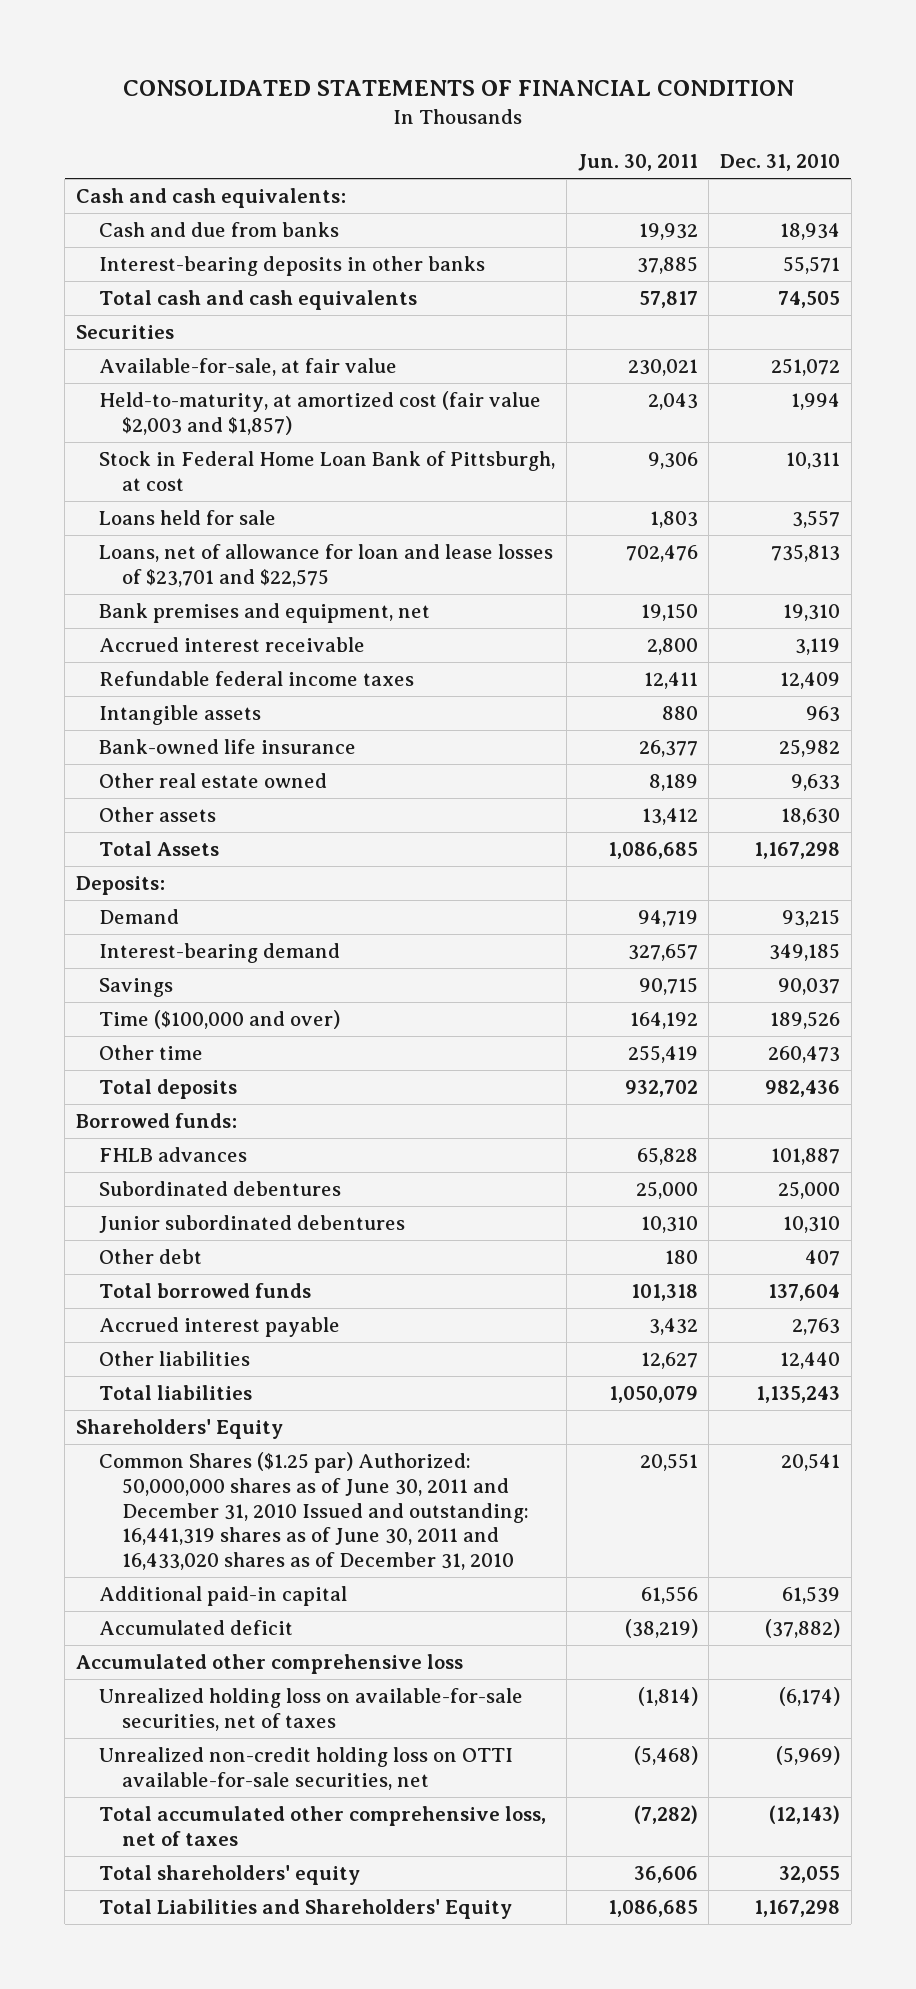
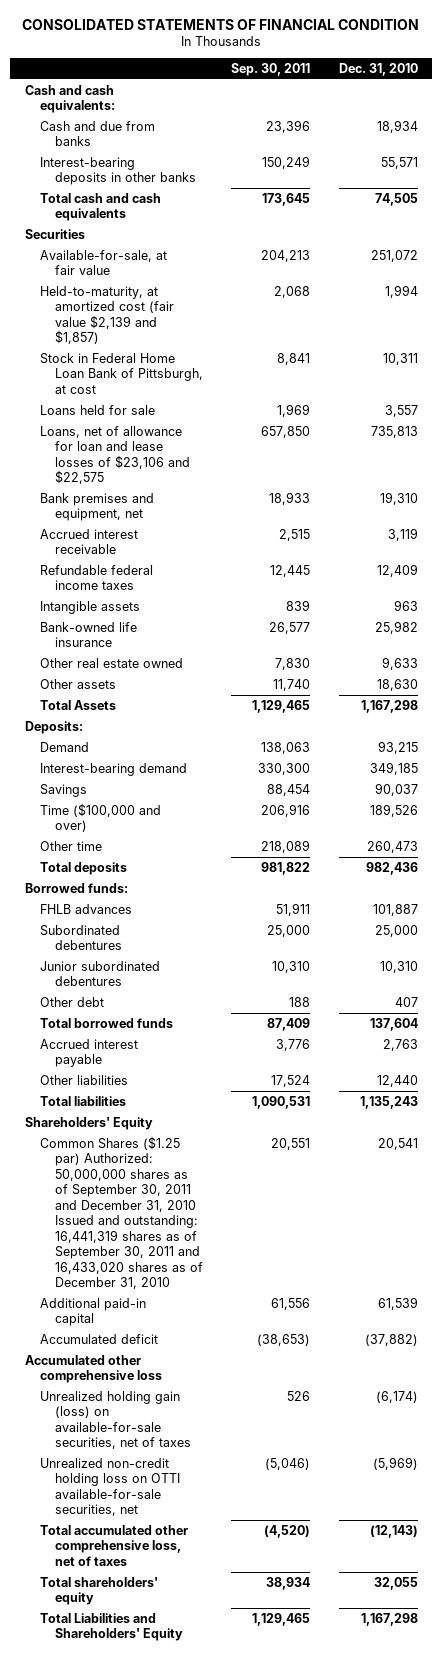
[577,154,698,172] Jun. 30, 2011 -> none
none -> [231,63,311,77] Sep. 30, 2011
[98,391,541,435] Held-to-maturity, at amortized cost (fair value $2,003 and $1,857) -> [39,285,174,345] Held-to-maturity, at amortized cost (fair value $2,139 and $1,857)
[98,544,553,587] Loans, net of allowance for loan and lease losses of $23,701 and $22,575 -> [39,425,190,485] Loans, net of allowance for loan and lease losses of $23,106 and $22,575
[98,1452,529,1571] Common Shares ($1.25 par) Authorized: 50,000,000 shares as of June 30, 2011 and December 31, 2010 Issued and outstanding: 16,441,319 shares as of June 30, 2011 and 16,433,020 shares as of December 31, 2010 -> [39,1135,203,1290] Common Shares ($1.25 par) Authorized: 50,000,000 shares as of September 30, 2011 and December 31, 2010 Issued and outstanding: 16,441,319 shares as of September 30, 2011 and 16,433,020 shares as of December 31, 2010
[98,1688,523,1731] Unrealized holding loss on available-for-sale securities, net of taxes -> [39,1390,191,1450] Unrealized holding gain (loss) on available-for-sale securities, net of taxes

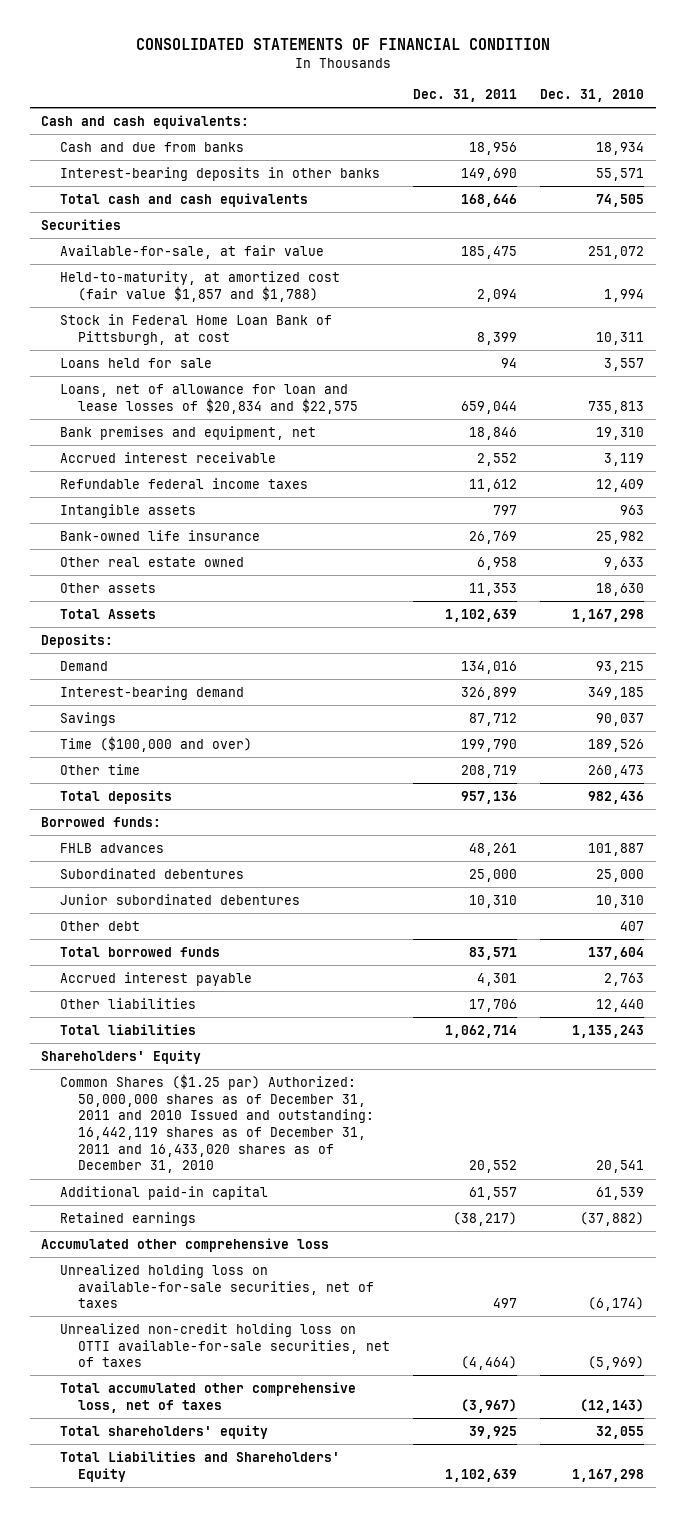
[231,63,311,77] Sep. 30, 2011 -> none
none -> [413,89,518,103] Dec. 31, 2011
[39,285,174,345] Held-to-maturity, at amortized cost (fair value $2,139 and $1,857) -> [59,270,340,302] Held-to-maturity, at amortized cost (fair value $1,857 and $1,788)
[39,425,190,485] Loans, net of allowance for loan and lease losses of $23,106 and $22,575 -> [59,383,359,414] Loans, net of allowance for loan and lease losses of $20,834 and $22,575
[39,1135,203,1290] Common Shares ($1.25 par) Authorized: 50,000,000 shares as of September 30, 2011 and December 31, 2010 Issued and outstanding: 16,441,319 shares as of September 30, 2011 and 16,433,020 shares as of December 31, 2010 -> [59,1073,375,1174] Common Shares ($1.25 par) Authorized: 50,000,000 shares as of December 31, 2011 and 2010 Issued and outstanding: 16,442,119 shares as of December 31, 2011 and 16,433,020 shares as of December 31, 2010
[39,1333,158,1344] Accumulated deficit -> [59,1211,196,1226] Retained earnings
[39,1390,191,1450] Unrealized holding gain (loss) on available-for-sale securities, net of taxes -> [59,1263,375,1309] Unrealized holding loss on available-for-sale securities, net of taxes
[39,1457,180,1517] Unrealized non-credit holding loss on OTTI available-for-sale securities, net -> [59,1322,391,1368] Unrealized non-credit holding loss on OTTI available-for-sale securities, net of taxes

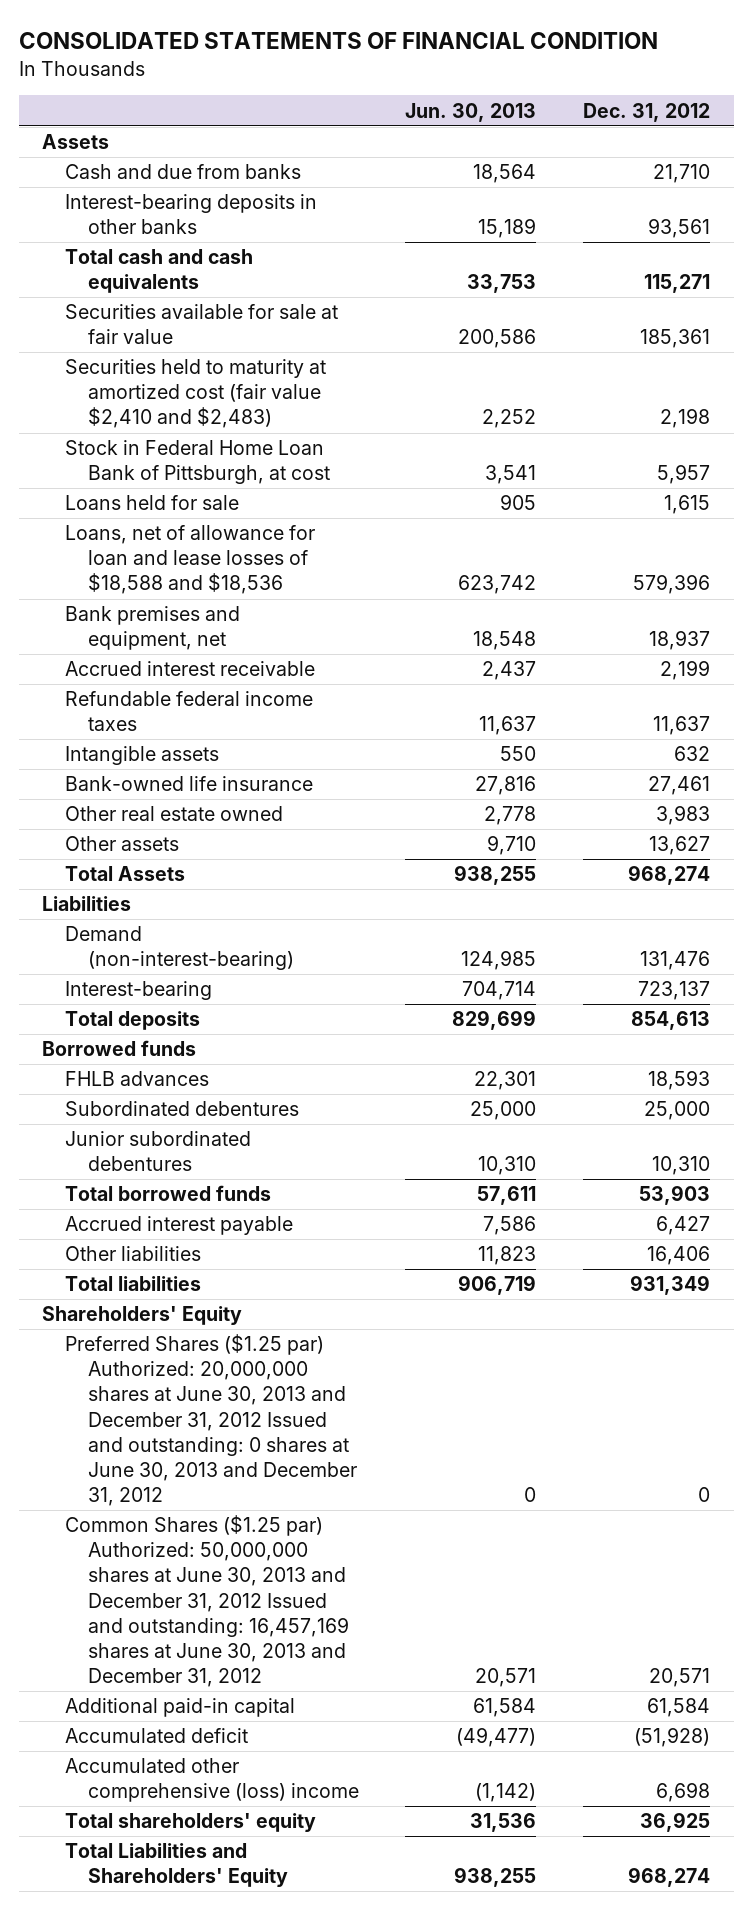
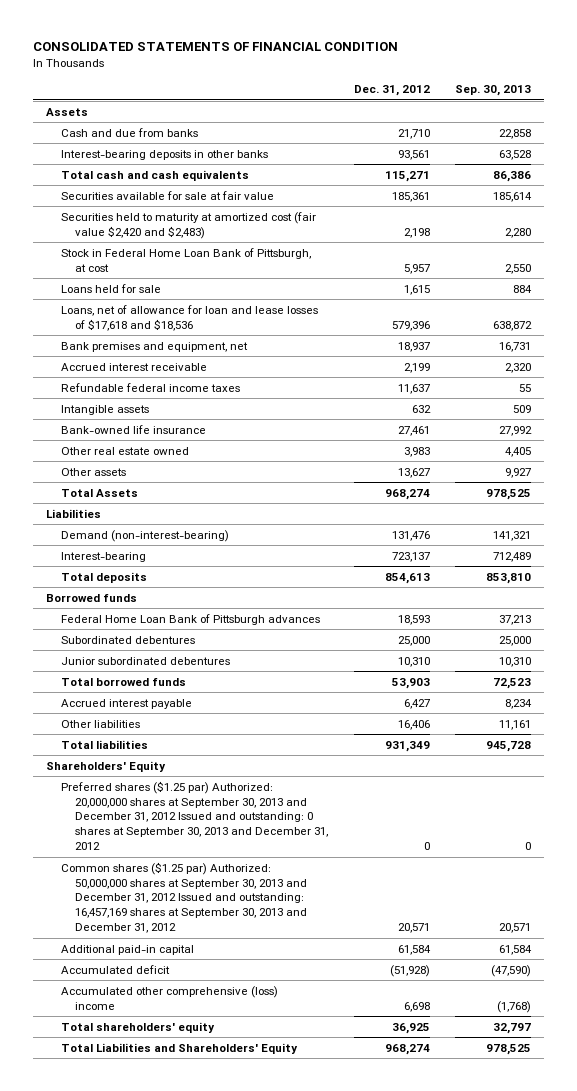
[405,102,537,122] Jun. 30, 2013 -> none
none -> [455,84,532,96] Sep. 30, 2013
[64,359,326,429] Securities held to maturity at amortized cost (fair value $2,410 and $2,483) -> [60,211,316,239] Securities held to maturity at amortized cost (fair value $2,420 and $2,483)
[64,525,315,595] Loans, net of allowance for loan and lease losses of $18,588 and $18,536 -> [60,304,318,331] Loans, net of allowance for loan and lease losses of $17,618 and $18,536
[64,1071,209,1087] FHLB advances -> [60,613,320,625] Federal Home Loan Bank of Pittsburgh advances
[64,1334,357,1506] Preferred Shares ($1.25 par) Authorized: 20,000,000 shares at June 30, 2013 and December 31, 2012 Issued and outstanding: 0 shares at June 30, 2013 and December 31, 2012 -> [60,780,329,851] Preferred shares ($1.25 par) Authorized: 20,000,000 shares at September 30, 2013 and December 31, 2012 Issued and outstanding: 0 shares at September 30, 2013 and December 31, 2012
[64,1515,349,1687] Common Shares ($1.25 par) Authorized: 50,000,000 shares at June 30, 2013 and December 31, 2012 Issued and outstanding: 16,457,169 shares at June 30, 2013 and December 31, 2012 -> [60,861,308,934] Common shares ($1.25 par) Authorized: 50,000,000 shares at September 30, 2013 and December 31, 2012 Issued and outstanding: 16,457,169 shares at September 30, 2013 and December 31, 2012

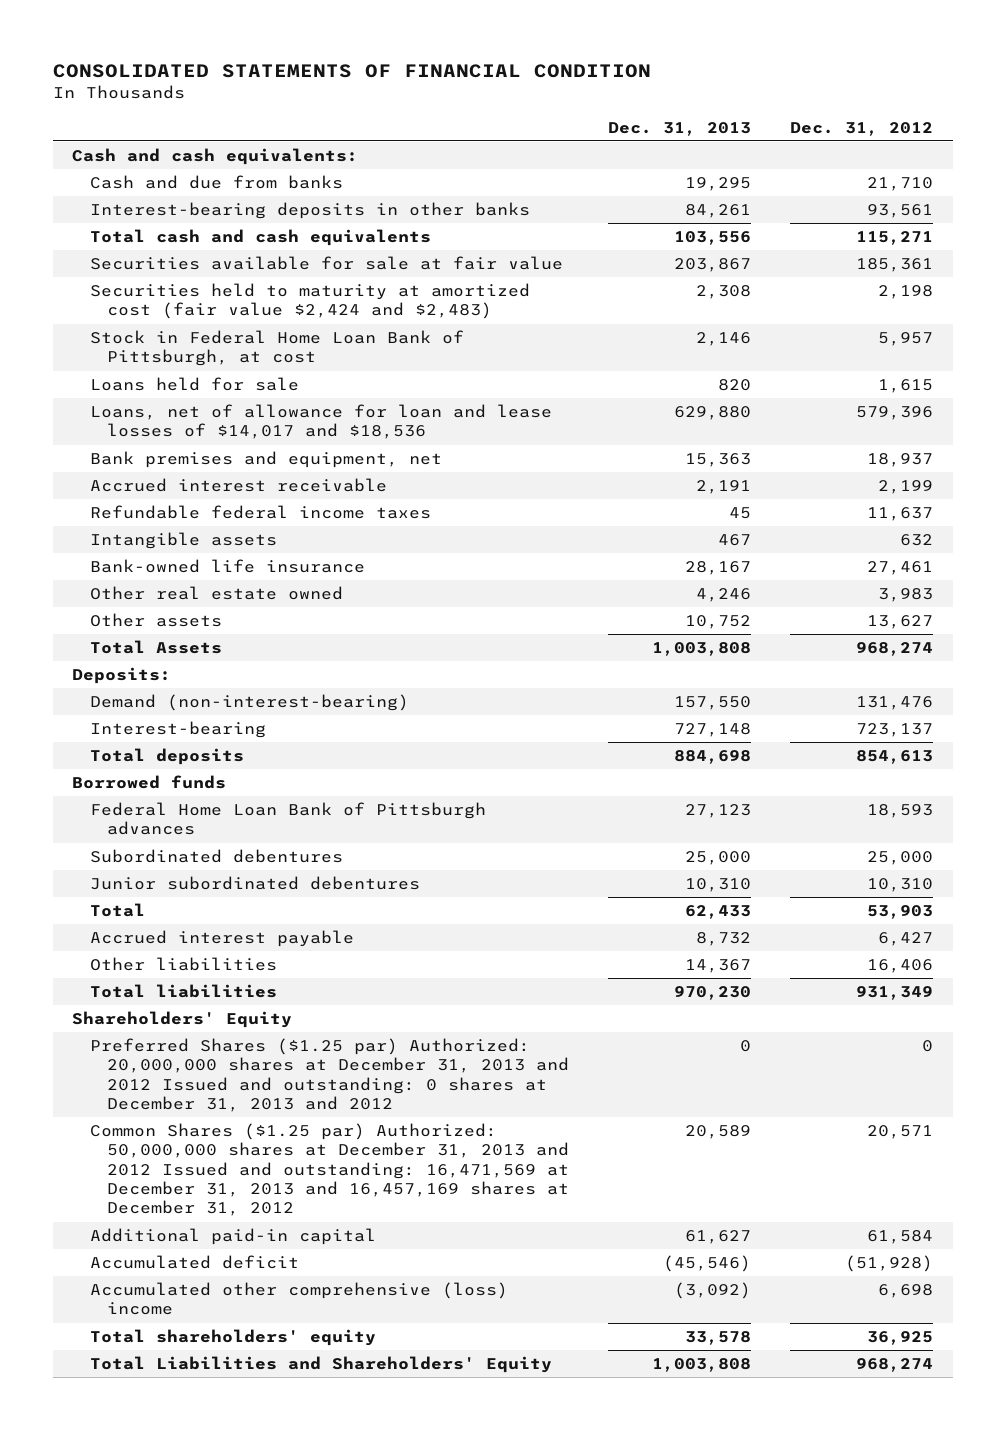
[455,84,532,96] Sep. 30, 2013 -> none
none -> [608,121,752,136] Dec. 31, 2013
[45,107,88,116] Assets -> none
none -> [72,148,359,166] Cash and cash equivalents:
[60,211,316,239] Securities held to maturity at amortized cost (fair value $2,420 and $2,483) -> [89,283,530,320] Securities held to maturity at amortized cost (fair value $2,424 and $2,483)
[60,304,318,331] Loans, net of allowance for loan and lease losses of $17,618 and $18,536 -> [89,404,552,440] Loans, net of allowance for loan and lease losses of $14,017 and $18,536
[45,508,101,518] Liabilities -> none
none -> [72,667,172,685] Deposits:
[60,677,186,686] Total borrowed funds -> [89,903,145,918] Total
[60,780,329,851] Preferred shares ($1.25 par) Authorized: 20,000,000 shares at September 30, 2013 and December 31, 2012 Issued and outstanding: 0 shares at September 30, 2013 and December 31, 2012 -> [89,1038,570,1113] Preferred Shares ($1.25 par) Authorized: 20,000,000 shares at December 31, 2013 and 2012 Issued and outstanding: 0 shares at December 31, 2013 and 2012
[60,861,308,934] Common shares ($1.25 par) Authorized: 50,000,000 shares at September 30, 2013 and December 31, 2012 Issued and outstanding: 16,457,169 shares at September 30, 2013 and December 31, 2012 -> [89,1123,570,1217] Common Shares ($1.25 par) Authorized: 50,000,000 shares at December 31, 2013 and 2012 Issued and outstanding: 16,471,569 at December 31, 2013 and 16,457,169 shares at December 31, 2012

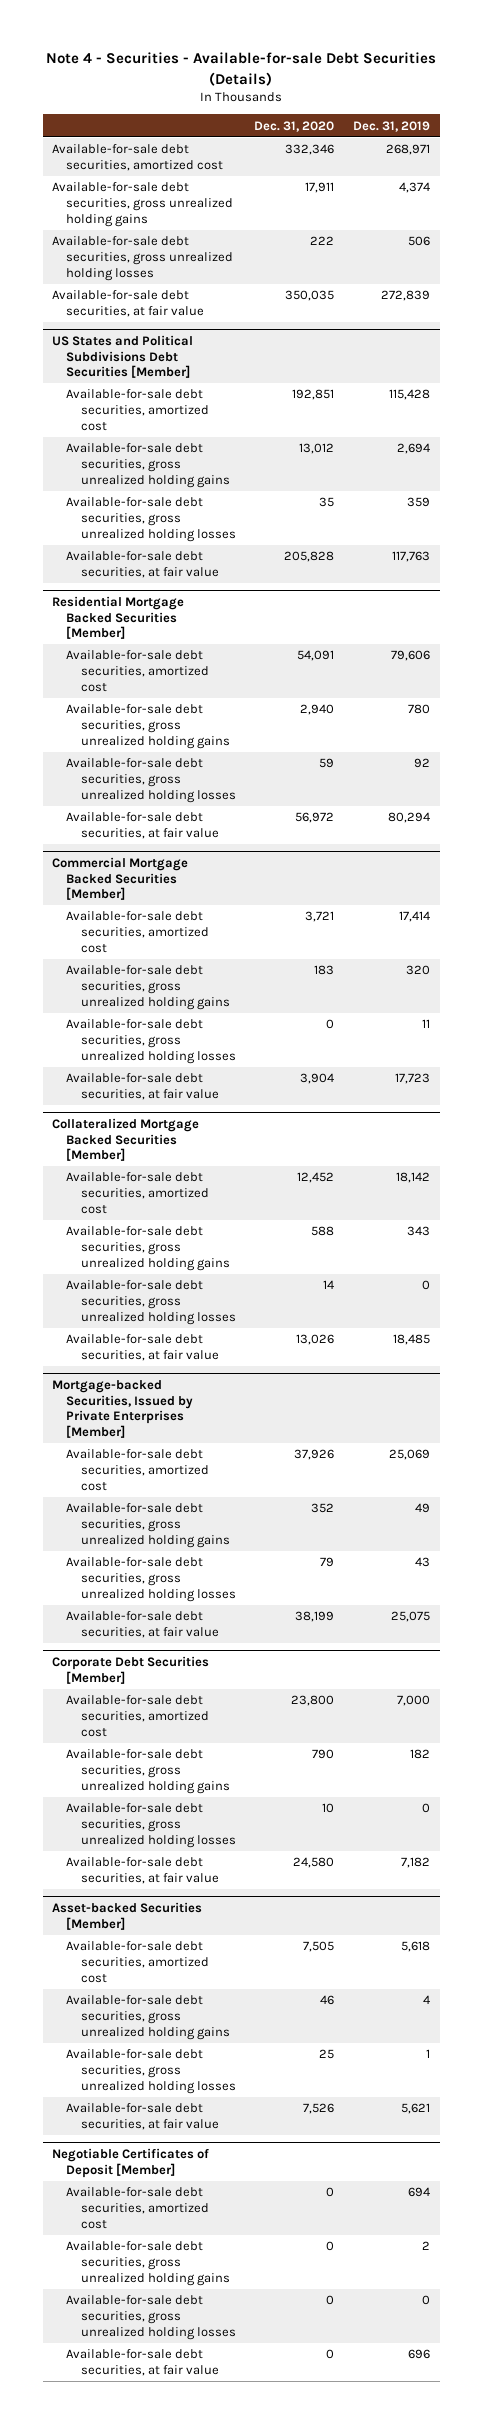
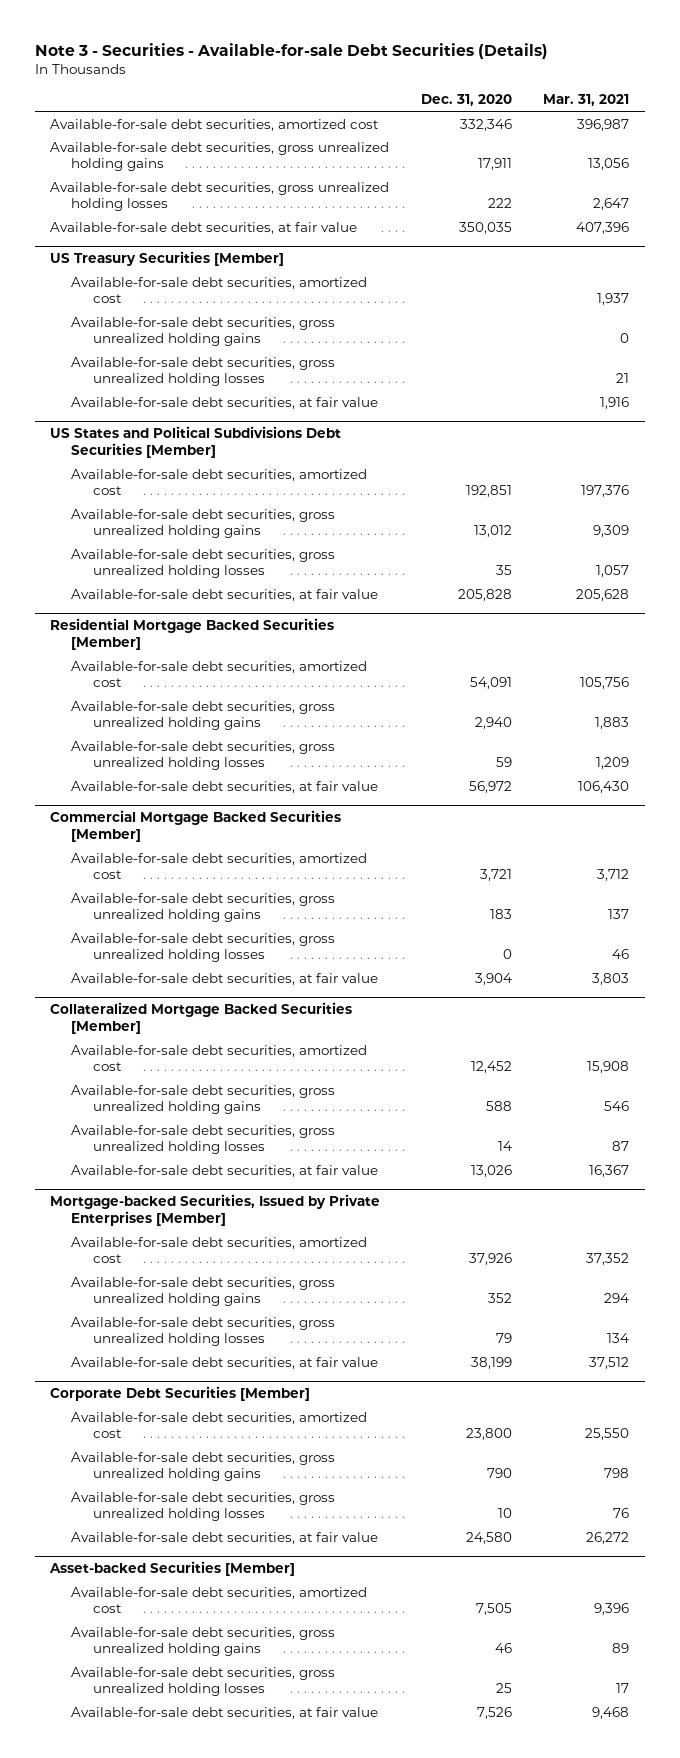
[46,52,437,86] Note 4 - Securities - Available-for-sale Debt Securities (Details) -> [34,42,548,59] Note 3 - Securities - Available-for-sale Debt Securities (Details)
[353,120,431,132] Dec. 31, 2019 -> none
none -> [543,94,630,107] Mar. 31, 2021
none -> [50,250,285,266] US Treasury Securities [Member]
none -> [71,276,368,304] Available-for-sale debt securities, amortized cost
none -> [71,316,336,347] Available-for-sale debt securities, gross unrealized holding gains
none -> [71,356,336,387] Available-for-sale debt securities, gross unrealized holding losses
none -> [71,396,379,409] Available-for-sale debt securities, at fair value
[52,2148,210,2178] Negotiable Certificates of Deposit [Member] -> none
[66,2187,209,2229] Available-for-sale debt securities, amortized cost -> none
[66,2241,230,2286] Available-for-sale debt securities, gross unrealized holding gains -> none
[66,2295,236,2340] Available-for-sale debt securities, gross unrealized holding losses -> none
[66,2349,219,2376] Available-for-sale debt securities, at fair value -> none

